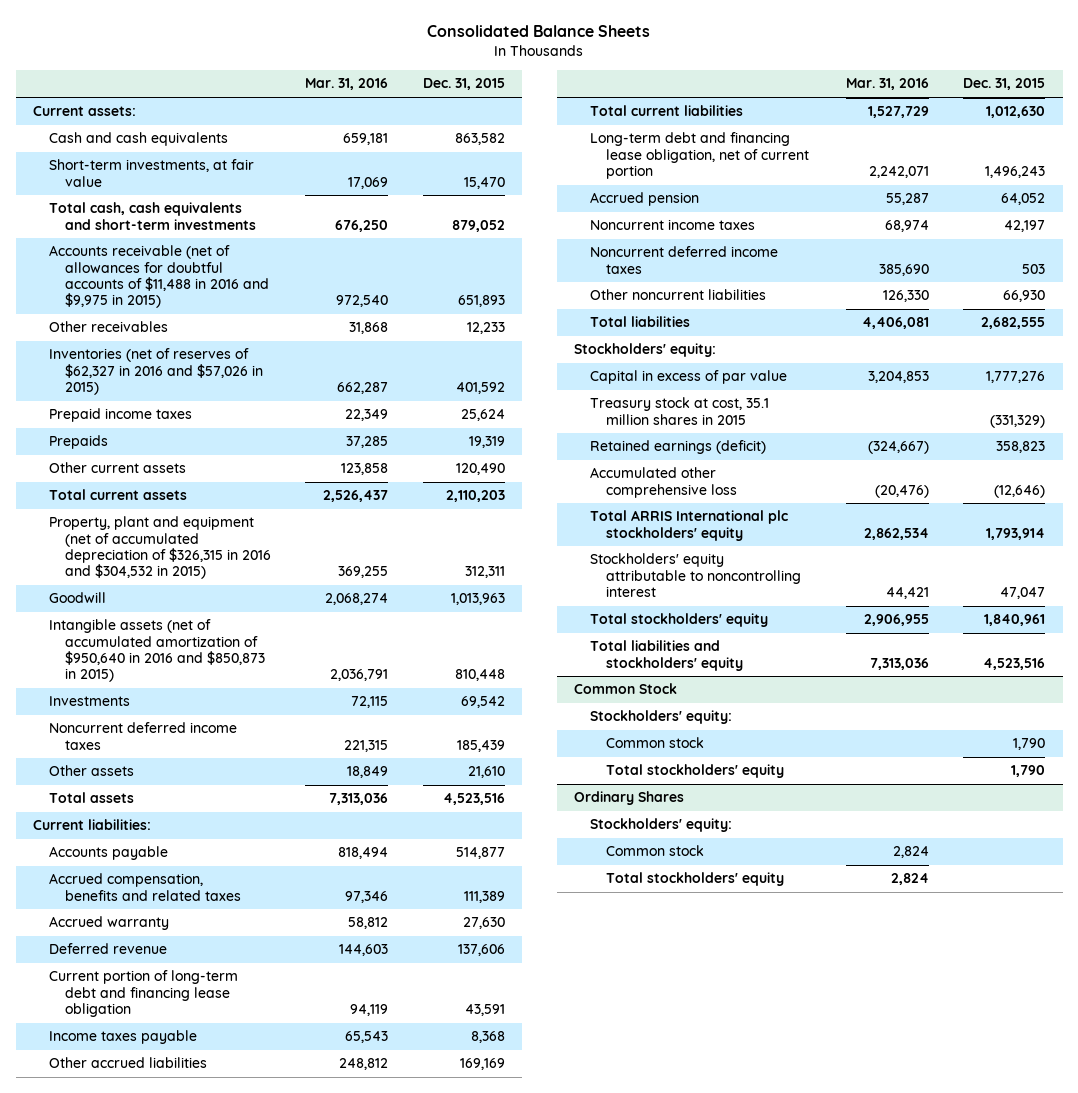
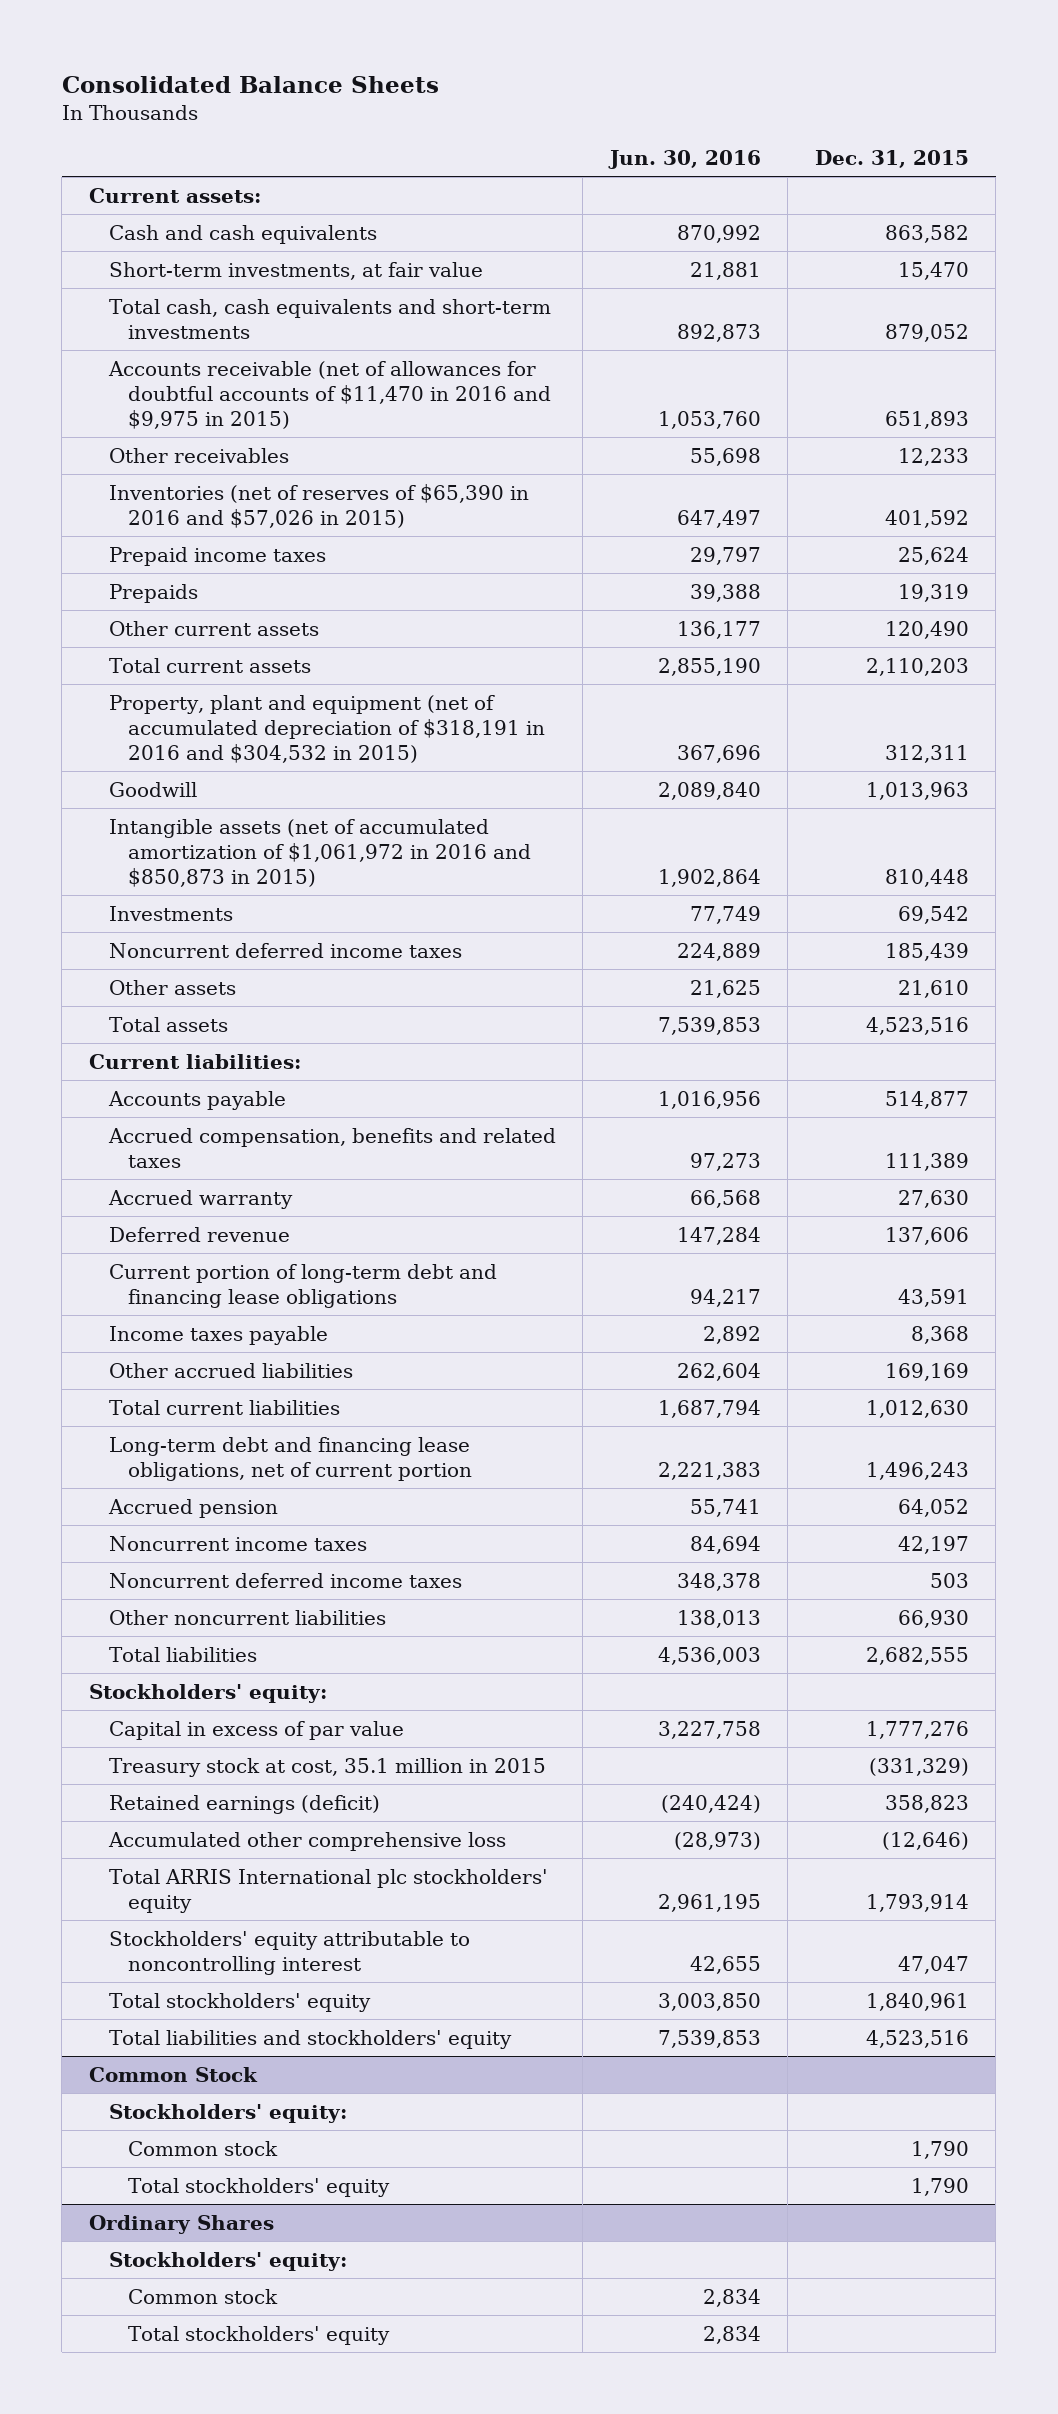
[305,78,389,91] Mar. 31, 2016 -> none
none -> [607,150,761,170] Jun. 30, 2016
[48,245,269,309] Accounts receivable (net of allowances for doubtful accounts of $11,488 in 2016 and $9,975 in 2015) -> [107,360,552,429] Accounts receivable (net of allowances for doubtful accounts of $11,470 in 2016 and $9,975 in 2015)
[48,348,263,396] Inventories (net of reserves of $62,327 in 2016 and $57,026 in 2015) -> [108,483,529,528] Inventories (net of reserves of $65,390 in 2016 and $57,026 in 2015)
[48,516,271,580] Property, plant and equipment (net of accumulated depreciation of $326,315 in 2016 and $304,532 in 2015) -> [108,694,546,763] Property, plant and equipment (net of accumulated depreciation of $318,191 in 2016 and $304,532 in 2015)
[48,619,265,683] Intangible assets (net of accumulated amortization of $950,640 in 2016 and $850,873 in 2015) -> [108,818,532,887] Intangible assets (net of accumulated amortization of $1,061,972 in 2016 and $850,873 in 2015)
[48,970,238,1018] Current portion of long-term debt and financing lease obligation -> [108,1263,497,1308] Current portion of long-term debt and financing lease obligations
[589,132,809,180] Long-term debt and financing lease obligation, net of current portion -> [108,1436,473,1481] Long-term debt and financing lease obligations, net of current portion
[589,397,769,425] Treasury stock at cost, 35.1 million shares in 2015 -> [108,1757,546,1777] Treasury stock at cost, 35.1 million in 2015

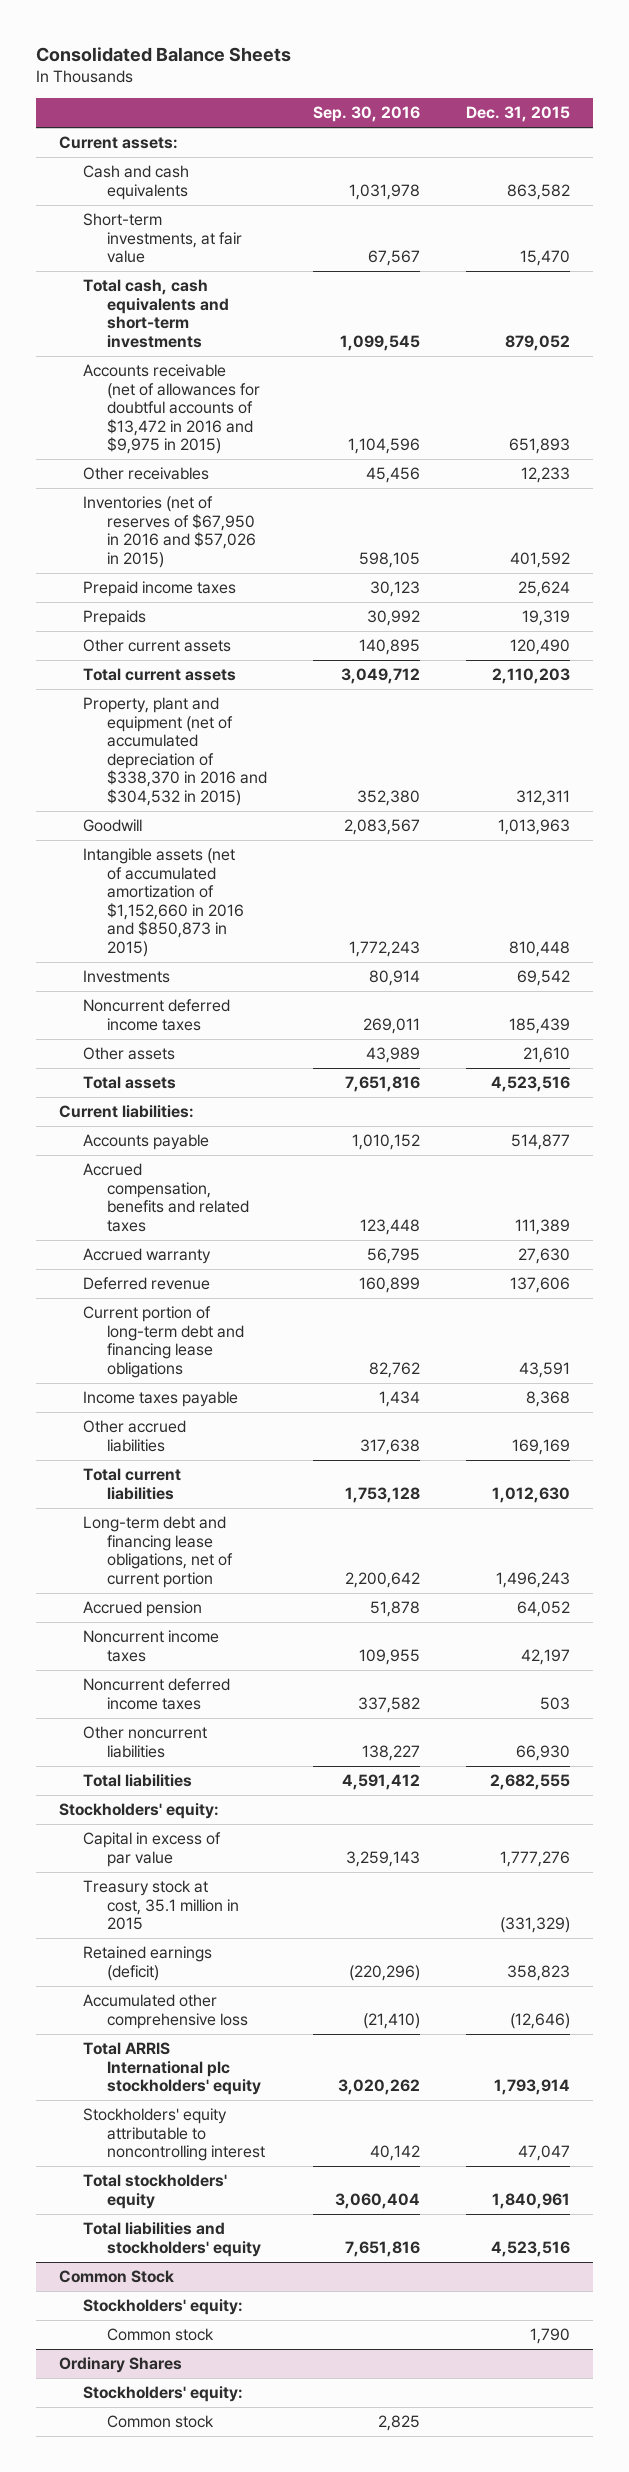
[607,150,761,170] Jun. 30, 2016 -> none
none -> [313,106,421,123] Sep. 30, 2016
[107,360,552,429] Accounts receivable (net of allowances for doubtful accounts of $11,470 in 2016 and $9,975 in 2015) -> [83,364,261,455] Accounts receivable (net of allowances for doubtful accounts of $13,472 in 2016 and $9,975 in 2015)
[108,483,529,528] Inventories (net of reserves of $65,390 in 2016 and $57,026 in 2015) -> [83,496,257,568] Inventories (net of reserves of $67,950 in 2016 and $57,026 in 2015)
[108,694,546,763] Property, plant and equipment (net of accumulated depreciation of $318,191 in 2016 and $304,532 in 2015) -> [83,697,268,806] Property, plant and equipment (net of accumulated depreciation of $338,370 in 2016 and $304,532 in 2015)
[108,818,532,887] Intangible assets (net of accumulated amortization of $1,061,972 in 2016 and $850,873 in 2015) -> [83,848,245,957] Intangible assets (net of accumulated amortization of $1,152,660 in 2016 and $850,873 in 2015)
[128,2177,391,2197] Total stockholders' equity -> none
[128,2325,391,2345] Total stockholders' equity -> none

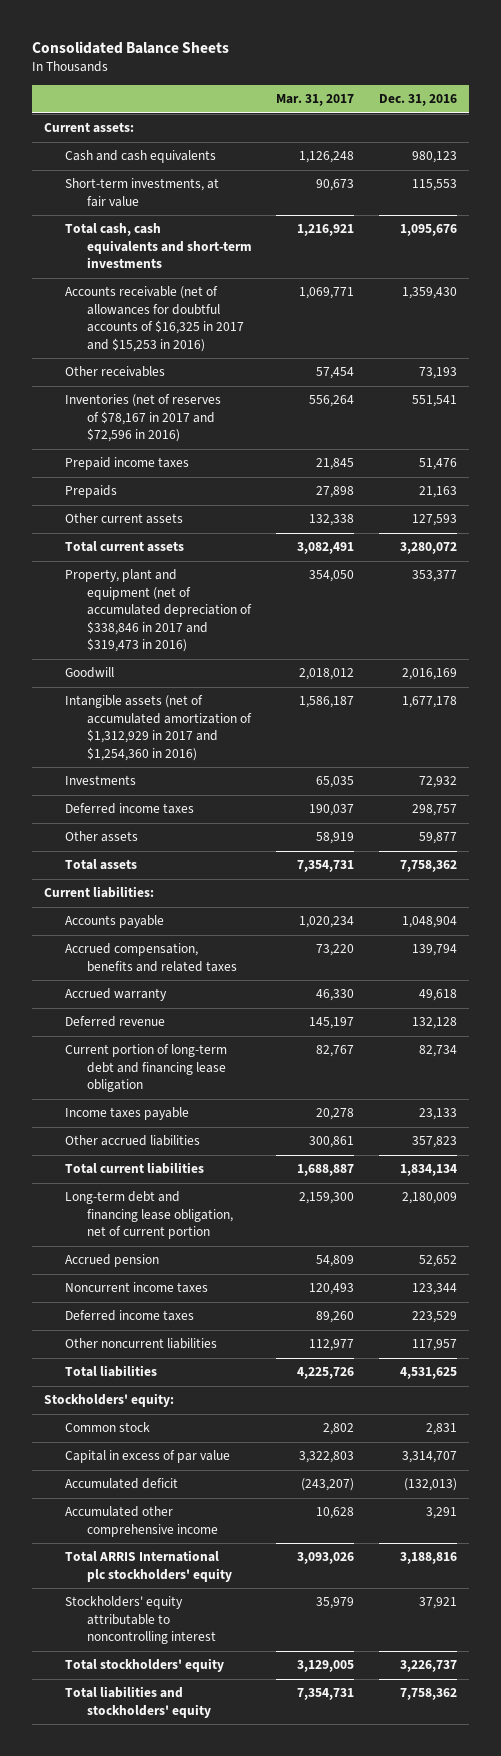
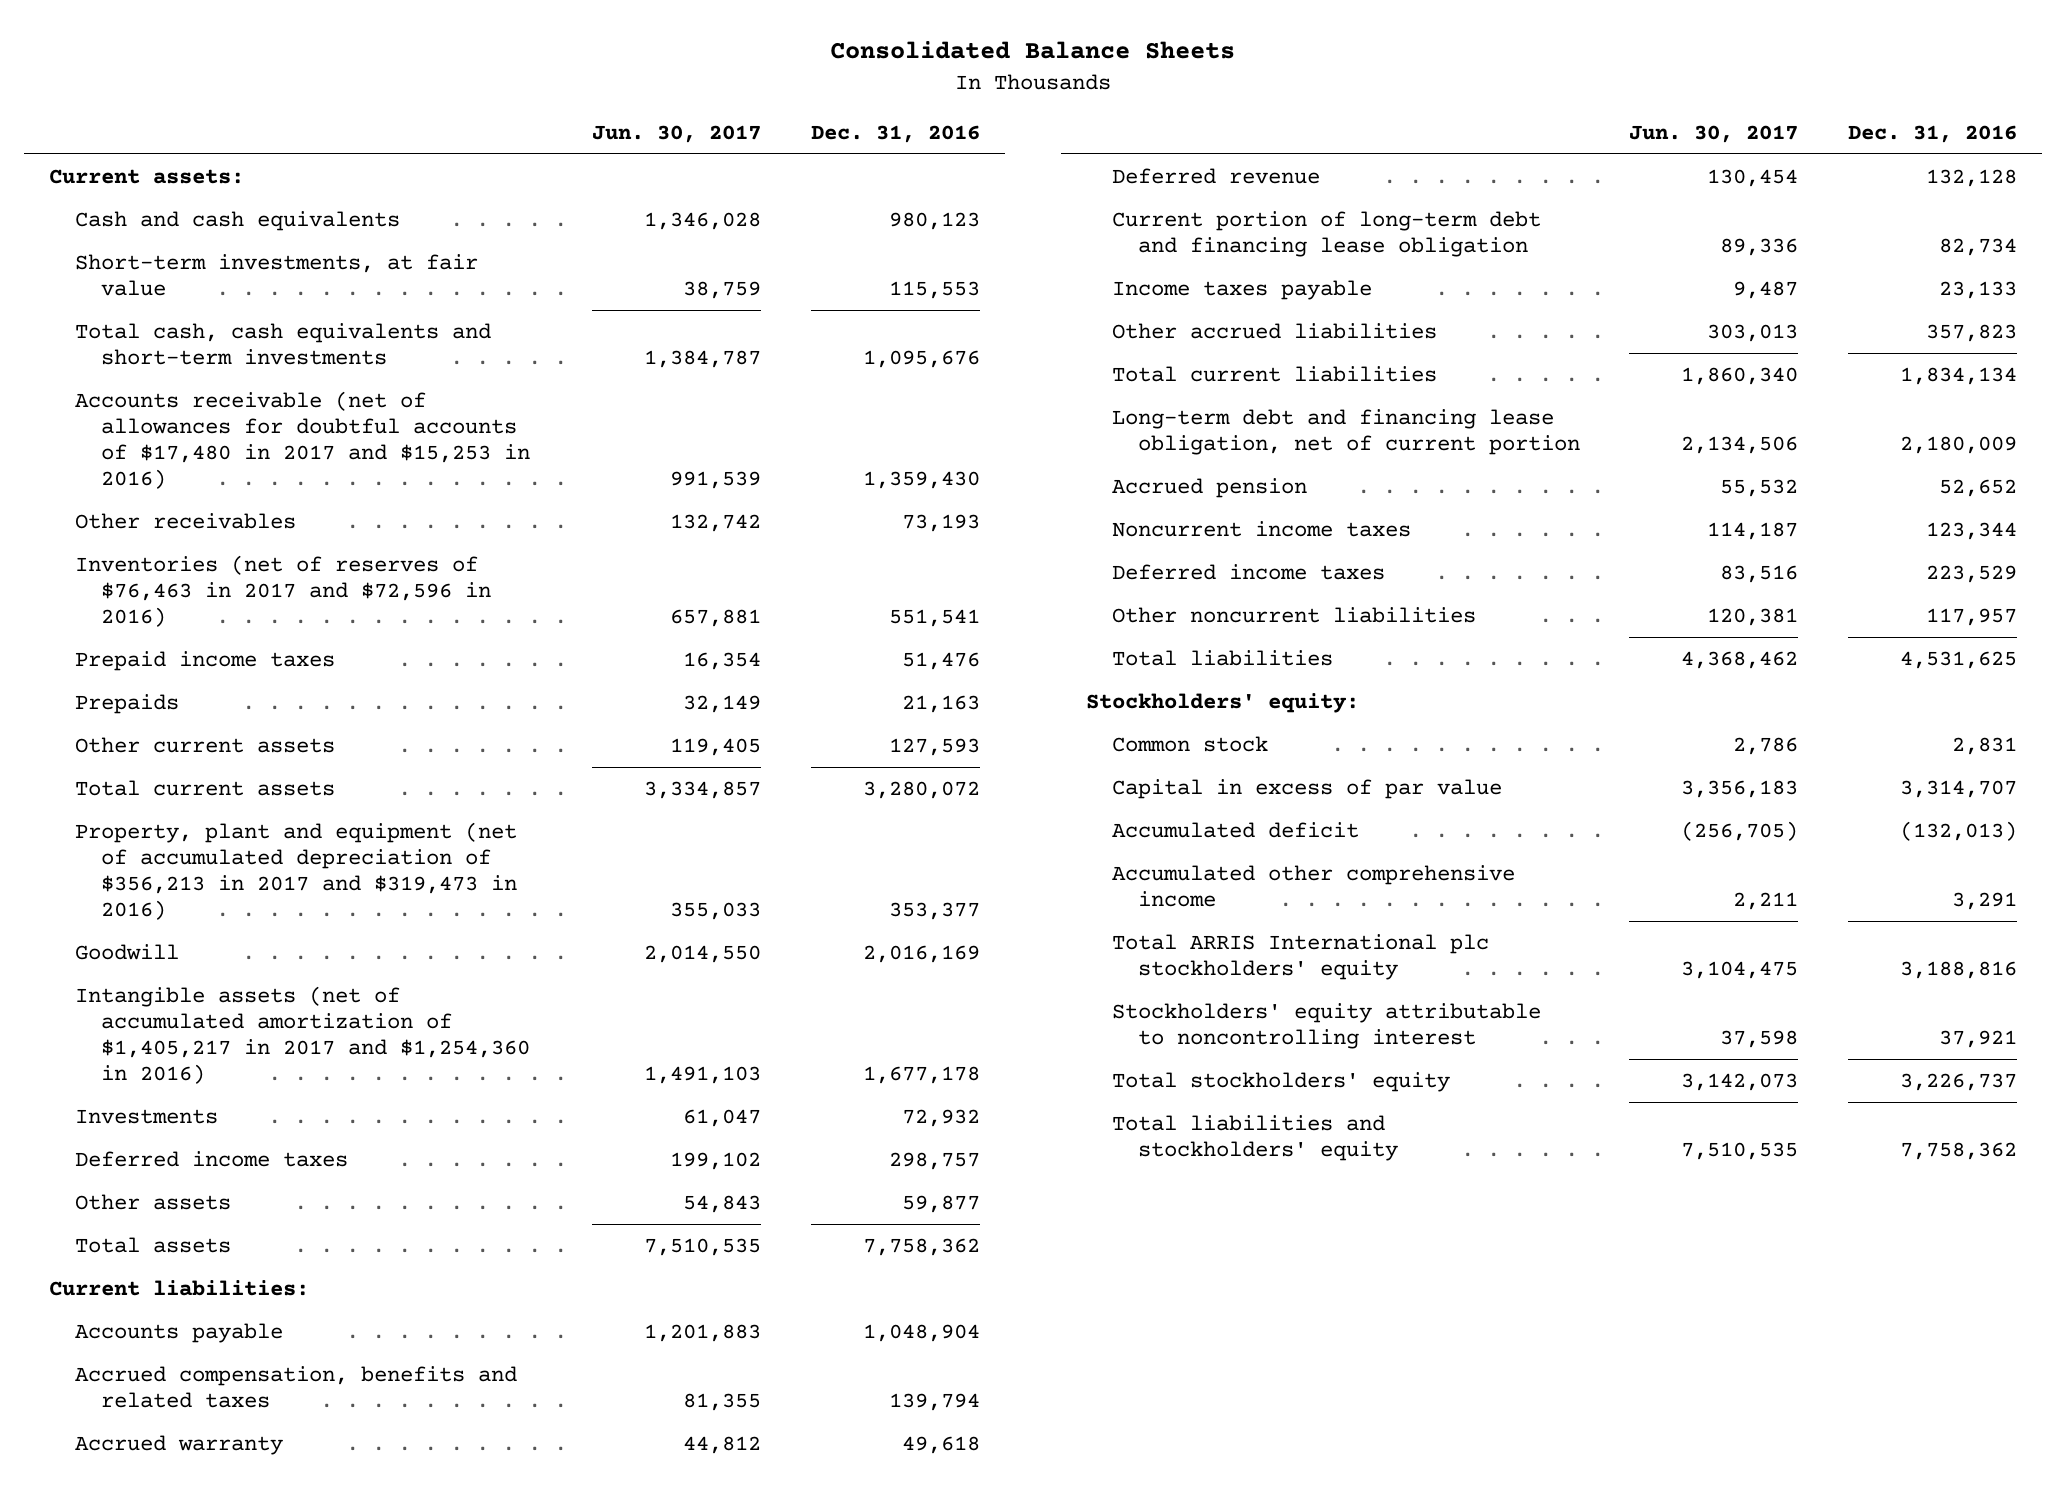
[276,94,355,107] Mar. 31, 2017 -> none
none -> [592,124,762,143] Jun. 30, 2017
[65,286,244,352] Accounts receivable (net of allowances for doubtful accounts of $16,325 in 2017 and $15,253 in 2016) -> [74,390,530,490] Accounts receivable (net of allowances for doubtful accounts of $17,480 in 2017 and $15,253 in 2016)
[65,394,222,443] Inventories (net of reserves of $78,167 in 2017 and $72,596 in 2016) -> [74,554,491,628] Inventories (net of reserves of $76,463 in 2017 and $72,596 in 2016)
[65,569,252,653] Property, plant and equipment (net of accumulated depreciation of $338,846 in 2017 and $319,473 in 2016) -> [74,821,517,921] Property, plant and equipment (net of accumulated depreciation of $356,213 in 2017 and $319,473 in 2016)
[65,695,252,761] Intangible assets (net of accumulated amortization of $1,312,929 in 2017 and $1,254,360 in 2016) -> [74,985,530,1085] Intangible assets (net of accumulated amortization of $1,405,217 in 2017 and $1,254,360 in 2016)

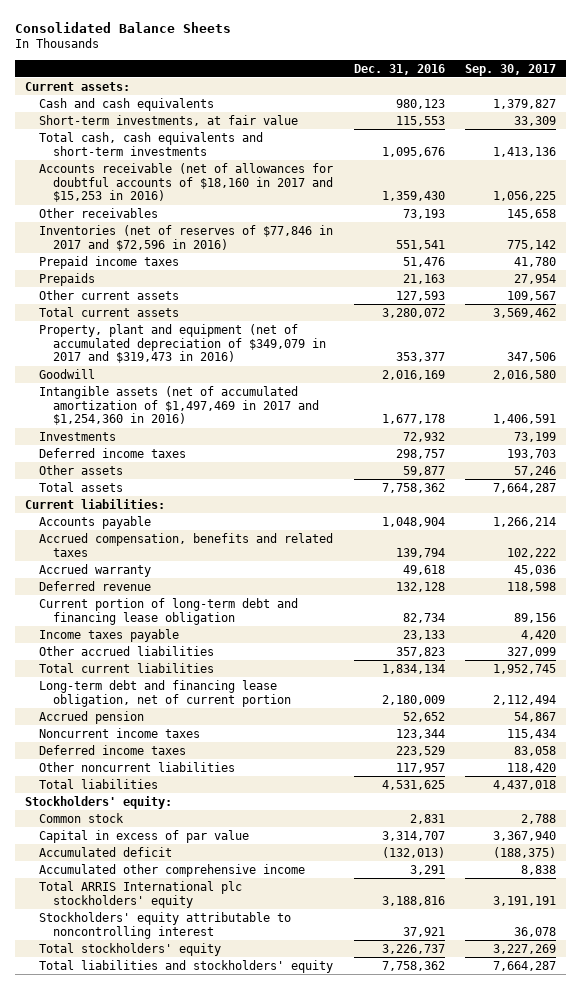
[592,124,762,143] Jun. 30, 2017 -> none
none -> [465,63,557,76] Sep. 30, 2017
[74,390,530,490] Accounts receivable (net of allowances for doubtful accounts of $17,480 in 2017 and $15,253 in 2016) -> [39,162,334,203] Accounts receivable (net of allowances for doubtful accounts of $18,160 in 2017 and $15,253 in 2016)
[74,554,491,628] Inventories (net of reserves of $76,463 in 2017 and $72,596 in 2016) -> [39,224,334,251] Inventories (net of reserves of $77,846 in 2017 and $72,596 in 2016)
[74,821,517,921] Property, plant and equipment (net of accumulated depreciation of $356,213 in 2017 and $319,473 in 2016) -> [39,323,327,364] Property, plant and equipment (net of accumulated depreciation of $349,079 in 2017 and $319,473 in 2016)
[74,985,530,1085] Intangible assets (net of accumulated amortization of $1,405,217 in 2017 and $1,254,360 in 2016) -> [39,385,320,426] Intangible assets (net of accumulated amortization of $1,497,469 in 2017 and $1,254,360 in 2016)

